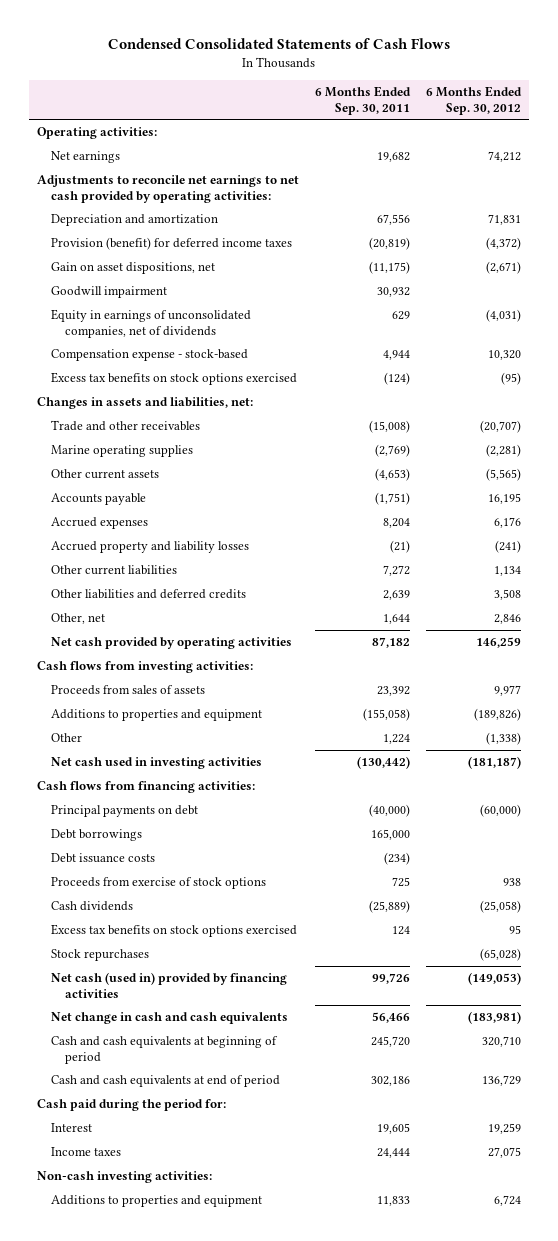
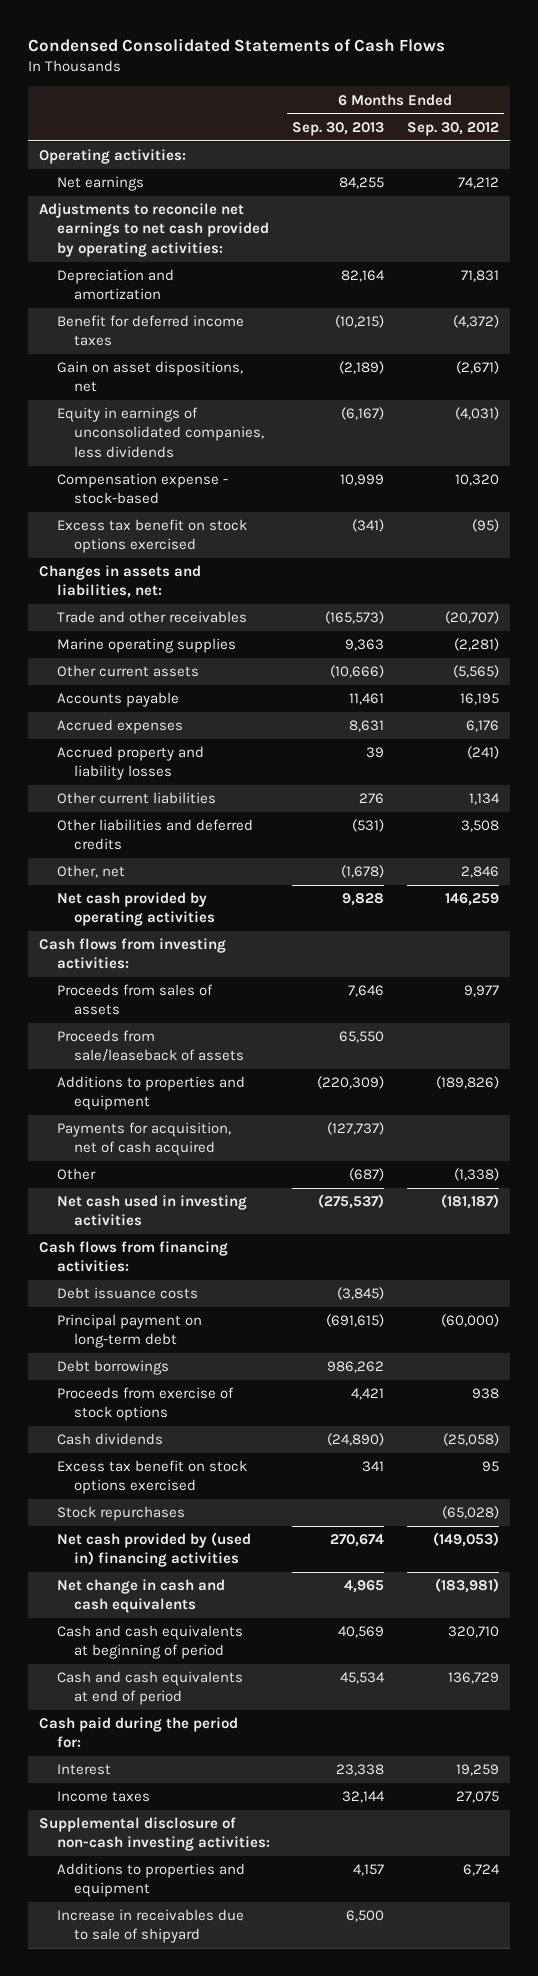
[314,86,411,115] 6 Months Ended Sep. 30, 2011 -> none
none -> [292,122,385,137] Sep. 30, 2013
[50,237,292,251] Provision (benefit) for deferred income taxes -> [56,315,244,347] Benefit for deferred income taxes
[50,286,167,299] Goodwill impairment -> none
[50,309,251,338] Equity in earnings of unconsolidated companies, net of dividends -> [56,407,265,458] Equity in earnings of unconsolidated companies, less dividends
[50,372,297,386] Excess tax benefits on stock options exercised -> [56,519,247,554] Excess tax benefit on stock options exercised
none -> [56,1030,245,1063] Proceeds from sale/leaseback of assets
none -> [56,1122,231,1157] Payments for acquisition, net of cash acquired
[50,805,198,818] Principal payments on debt -> none
none -> [56,1314,202,1349] Principal payment on long-term debt
[50,829,142,842] Debt borrowings -> [56,1360,169,1376] Debt borrowings
[50,924,297,938] Excess tax benefits on stock options exercised -> [56,1460,247,1495] Excess tax benefit on stock options exercised
[50,972,287,998] Net cash (used in) provided by financing activities -> [56,1532,251,1568] Net cash provided by (used in) financing activities
[36,1171,212,1184] Non-cash investing activities: -> [39,1817,270,1852] Supplemental disclosure of non-cash investing activities:
none -> [56,1909,244,1944] Increase in receivables due to sale of shipyard

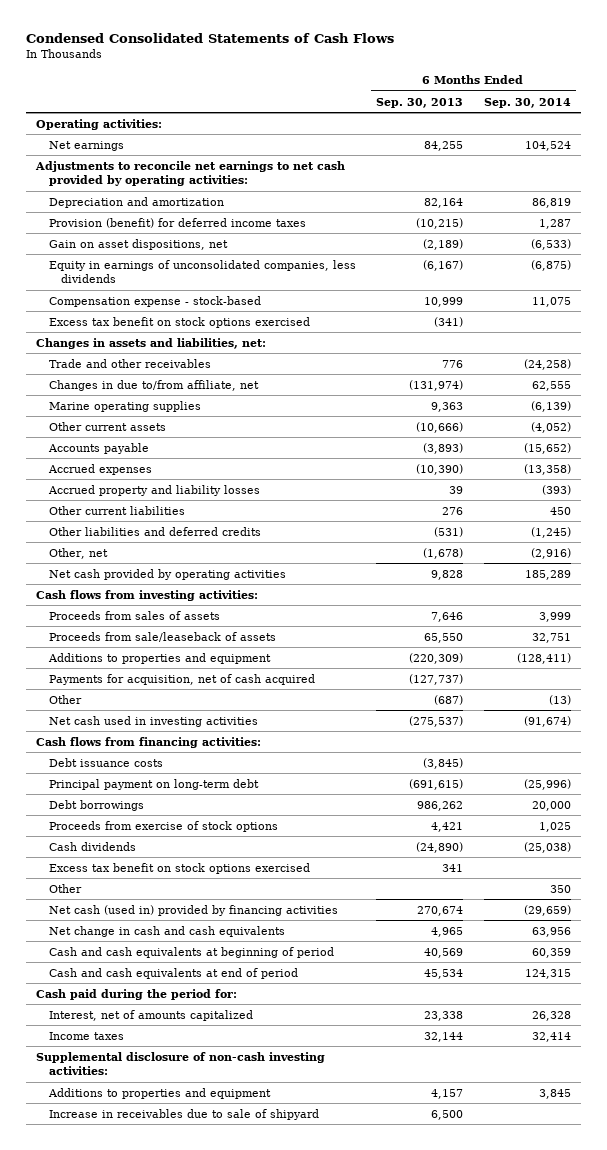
[406,122,499,137] Sep. 30, 2012 -> none
none -> [483,97,571,108] Sep. 30, 2014
[56,315,244,347] Benefit for deferred income taxes -> [48,217,306,228] Provision (benefit) for deferred income taxes
[325,611,385,625] (165,573) -> [442,359,464,368] 776
none -> [48,379,259,391] Changes in due to/from affiliate, net
[349,693,385,706] 11,461 -> [423,442,464,454] (3,893)
[349,720,385,733] 8,631 -> [416,463,464,475] (10,390)
[56,1506,185,1522] Stock repurchases -> none
none -> [48,883,82,893] Other
[56,1532,251,1568] Net cash provided by (used in) financing activities -> [48,904,338,916] Net cash (used in) provided by financing activities
[56,1764,111,1776] Interest -> [48,1009,253,1021] Interest, net of amounts capitalized

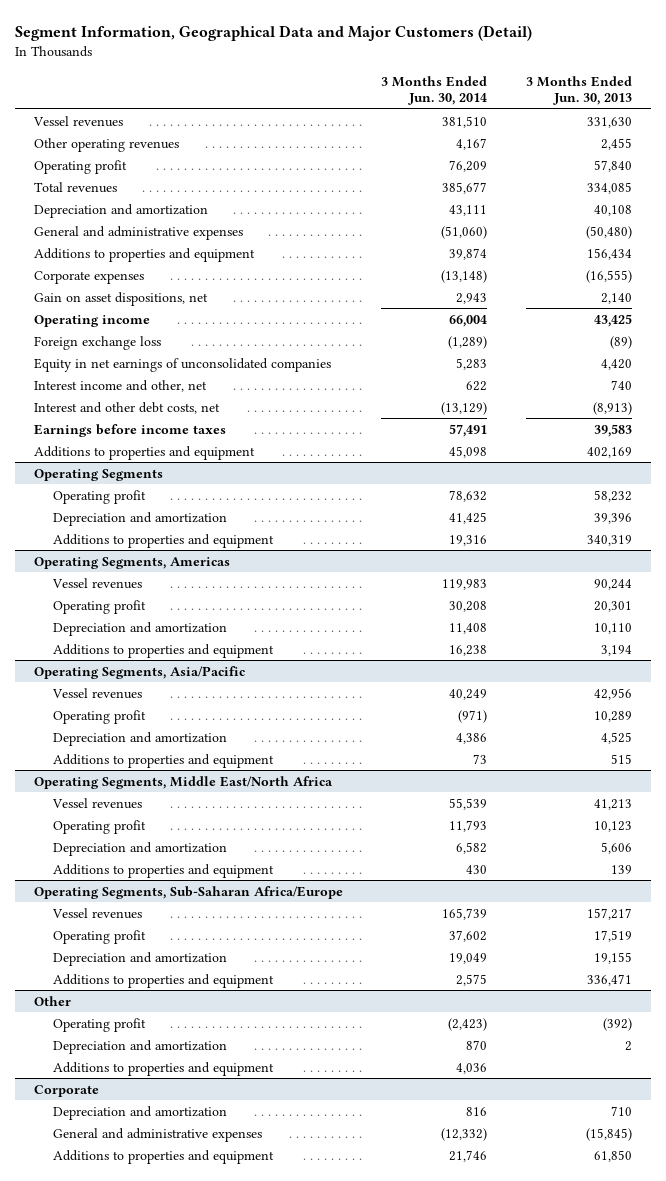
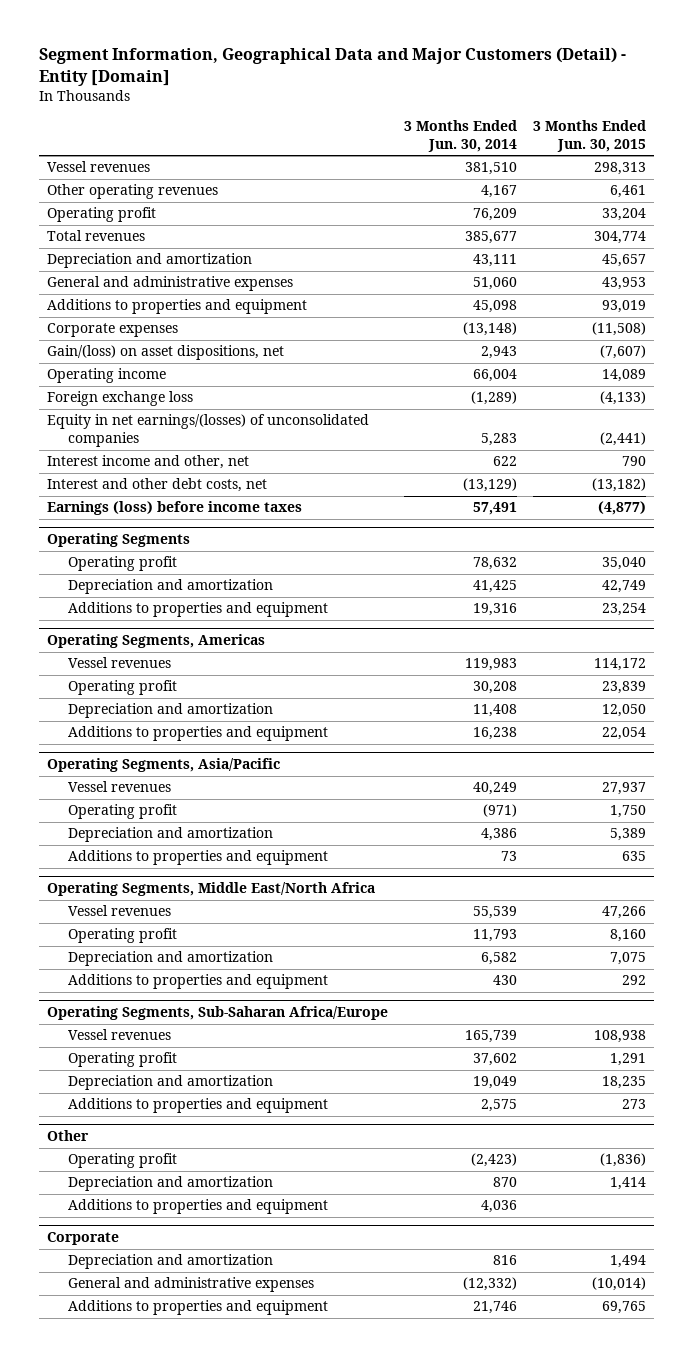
[14,24,532,41] Segment Information, Geographical Data and Major Customers (Detail) -> [38,47,626,86] Segment Information, Geographical Data and Major Customers (Detail) - Entity [Domain]
[525,75,632,106] 3 Months Ended Jun. 30, 2013 -> none
none -> [533,120,647,152] 3 Months Ended Jun. 30, 2015
[34,247,256,262] Additions to properties and equipment -> none
[441,225,488,239] (51,060) -> [472,277,517,291] 51,060
[34,445,256,460] Additions to properties and equipment -> [46,299,307,315] Additions to properties and equipment
[34,291,209,306] Gain on asset dispositions, net -> [46,345,284,361] Gain/(loss) on asset dispositions, net
[34,357,332,372] Equity in net earnings of unconsolidated companies -> [46,414,369,448] Equity in net earnings/(losses) of unconsolidated companies
[34,423,227,437] Earnings before income taxes -> [46,501,302,516] Earnings (loss) before income taxes

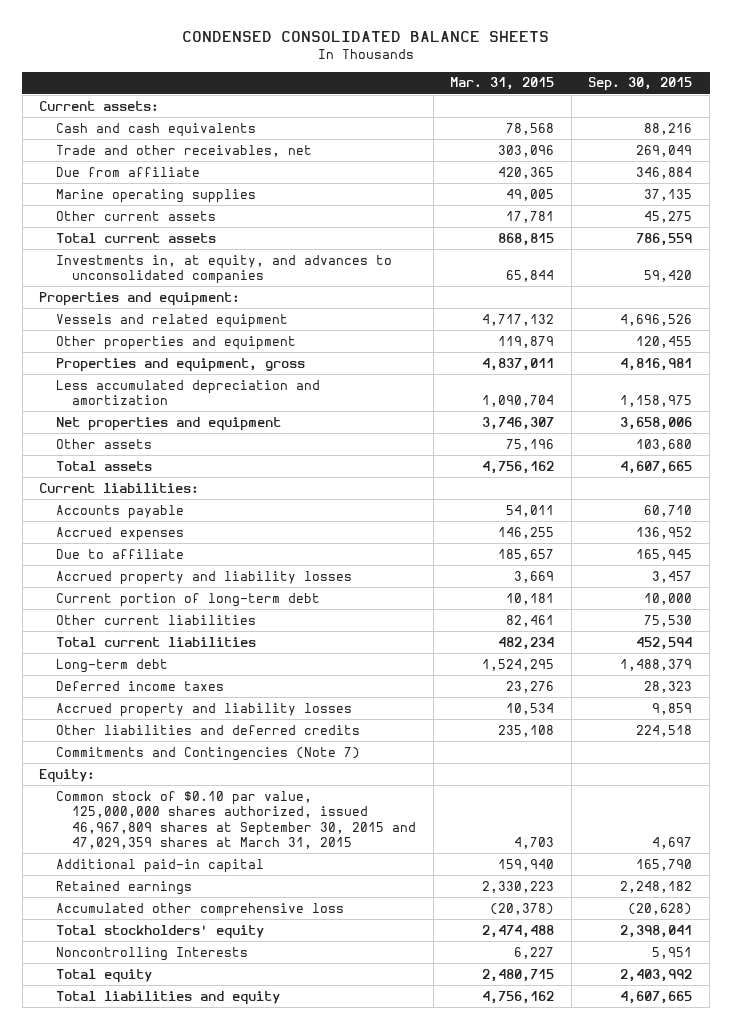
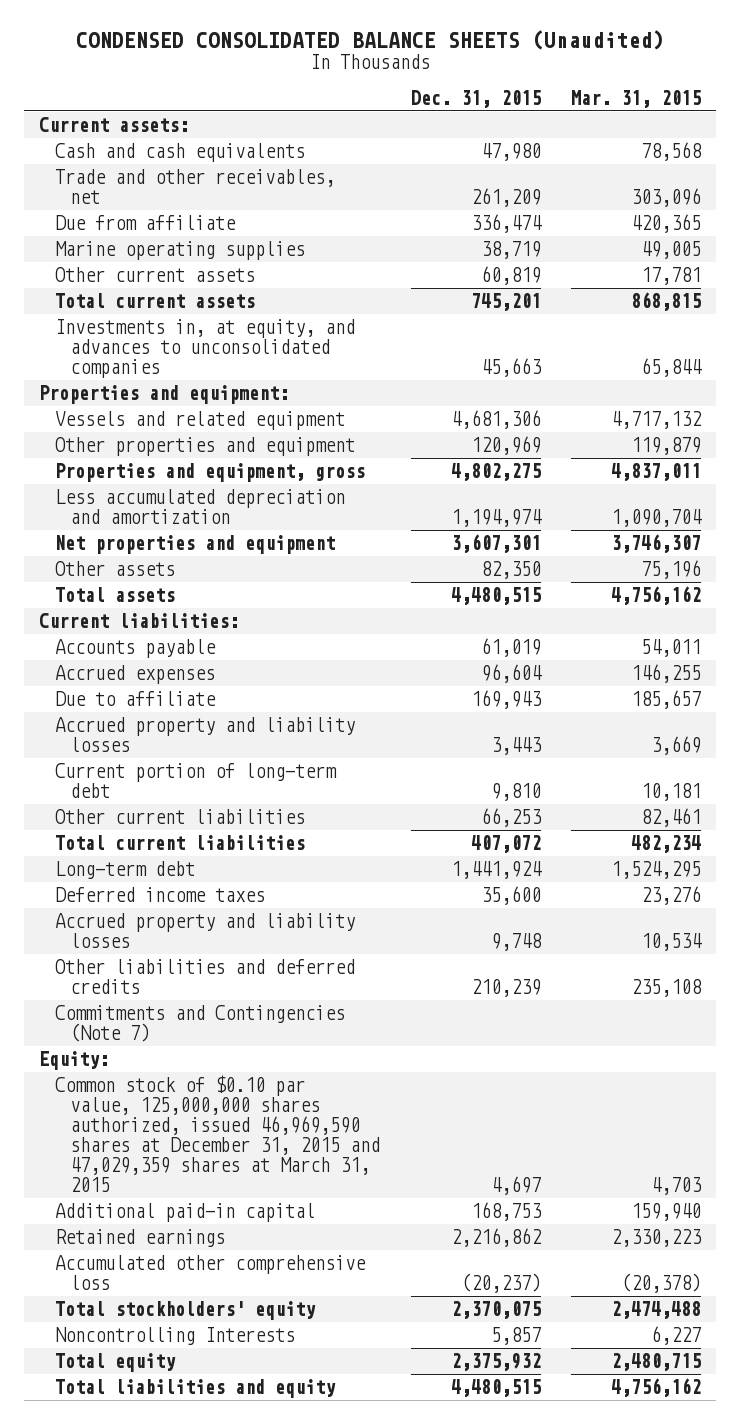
[181,30,549,42] CONDENSED CONSOLIDATED BALANCE SHEETS -> [76,30,665,51] CONDENSED CONSOLIDATED BALANCE SHEETS (Unaudited)
[588,77,693,92] Sep. 30, 2015 -> none
none -> [410,89,541,108] Dec. 31, 2015
[55,790,416,850] Common stock of $0.10 par value, 125,000,000 shares authorized, issued 46,967,809 shares at September 30, 2015 and 47,029,359 shares at March 31, 2015 -> [54,1075,381,1193] Common stock of $0.10 par value, 125,000,000 shares authorized, issued 46,969,590 shares at December 31, 2015 and 47,029,359 shares at March 31, 2015

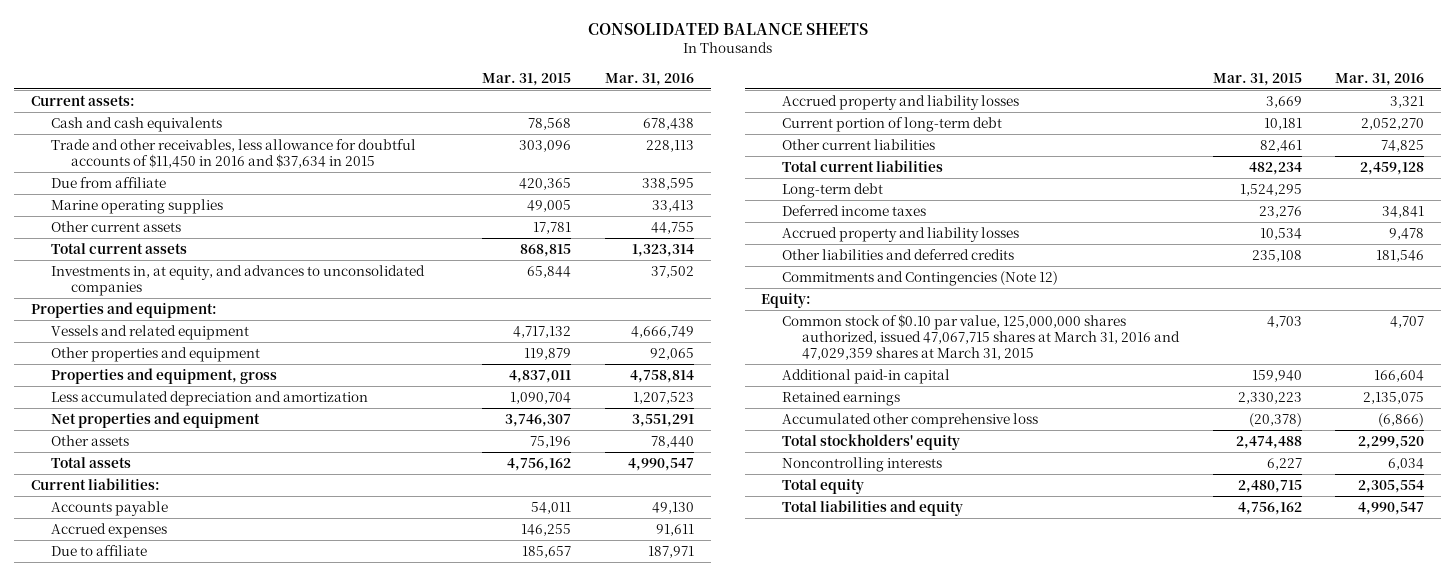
[76,30,665,51] CONDENSED CONSOLIDATED BALANCE SHEETS (Unaudited) -> [587,23,868,36] CONSOLIDATED BALANCE SHEETS
[410,89,541,108] Dec. 31, 2015 -> none
none -> [604,72,694,86] Mar. 31, 2016
[54,169,335,205] Trade and other receivables, net -> [51,138,417,168] Trade and other receivables, less allowance for doubtful accounts of $11,450 in 2016 and $37,634 in 2015
[54,1005,345,1043] Commitments and Contingencies (Note 7) -> [781,270,1058,286] Commitments and Contingencies (Note 12)
[54,1075,381,1193] Common stock of $0.10 par value, 125,000,000 shares authorized, issued 46,969,590 shares at December 31, 2015 and 47,029,359 shares at March 31, 2015 -> [781,313,1180,360] Common stock of $0.10 par value, 125,000,000 shares authorized, issued 47,067,715 shares at March 31, 2016 and 47,029,359 shares at March 31, 2015
[54,1327,295,1346] Noncontrolling Interests -> [781,456,942,472] Noncontrolling interests

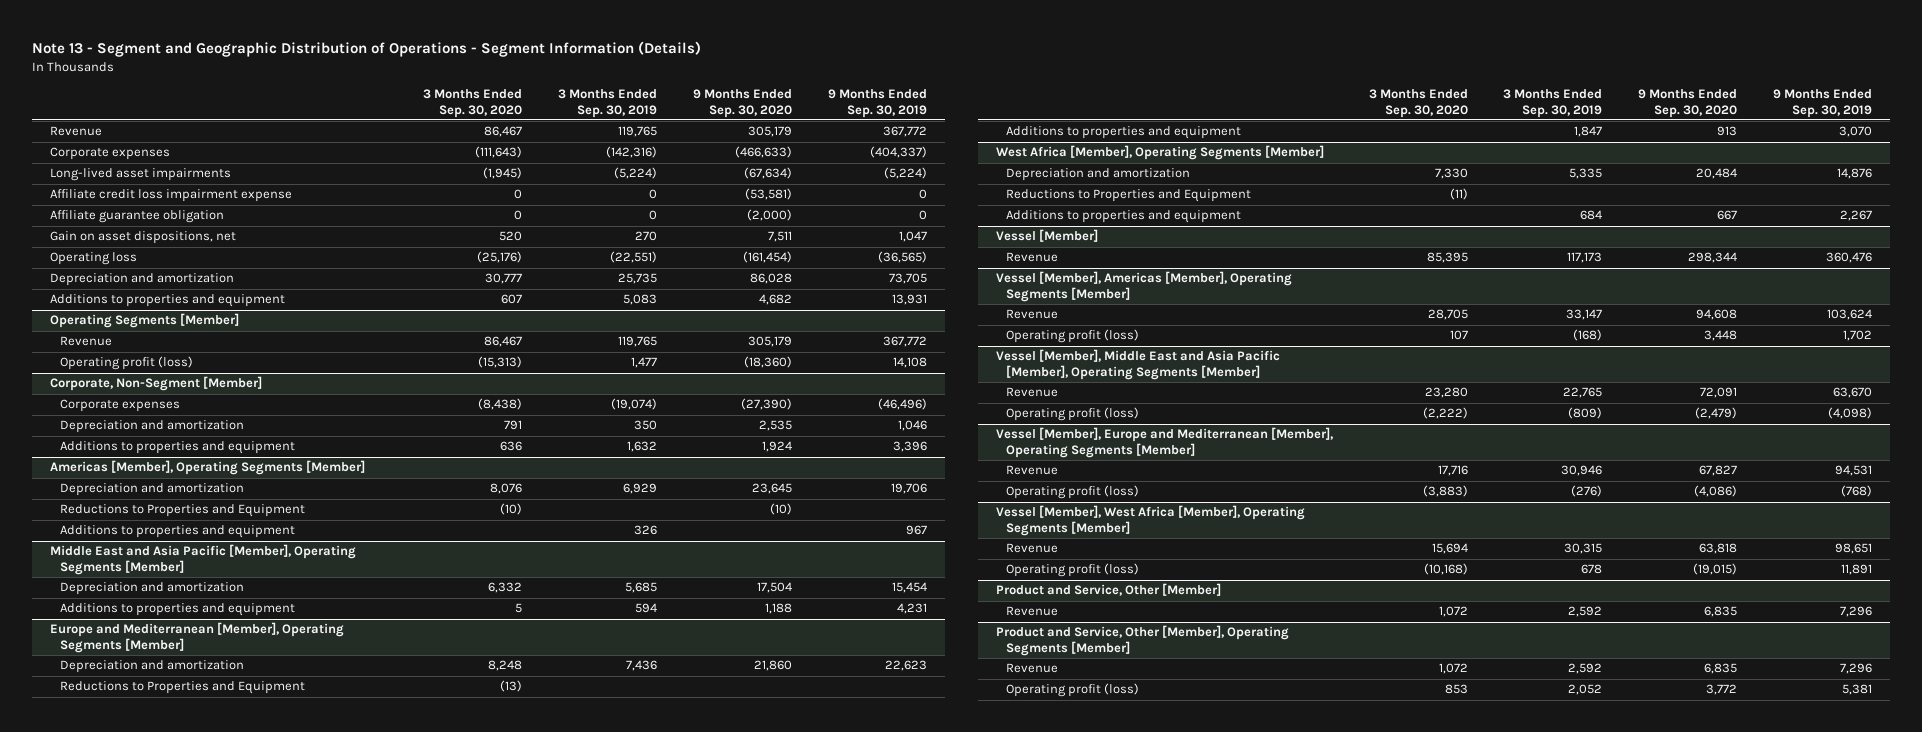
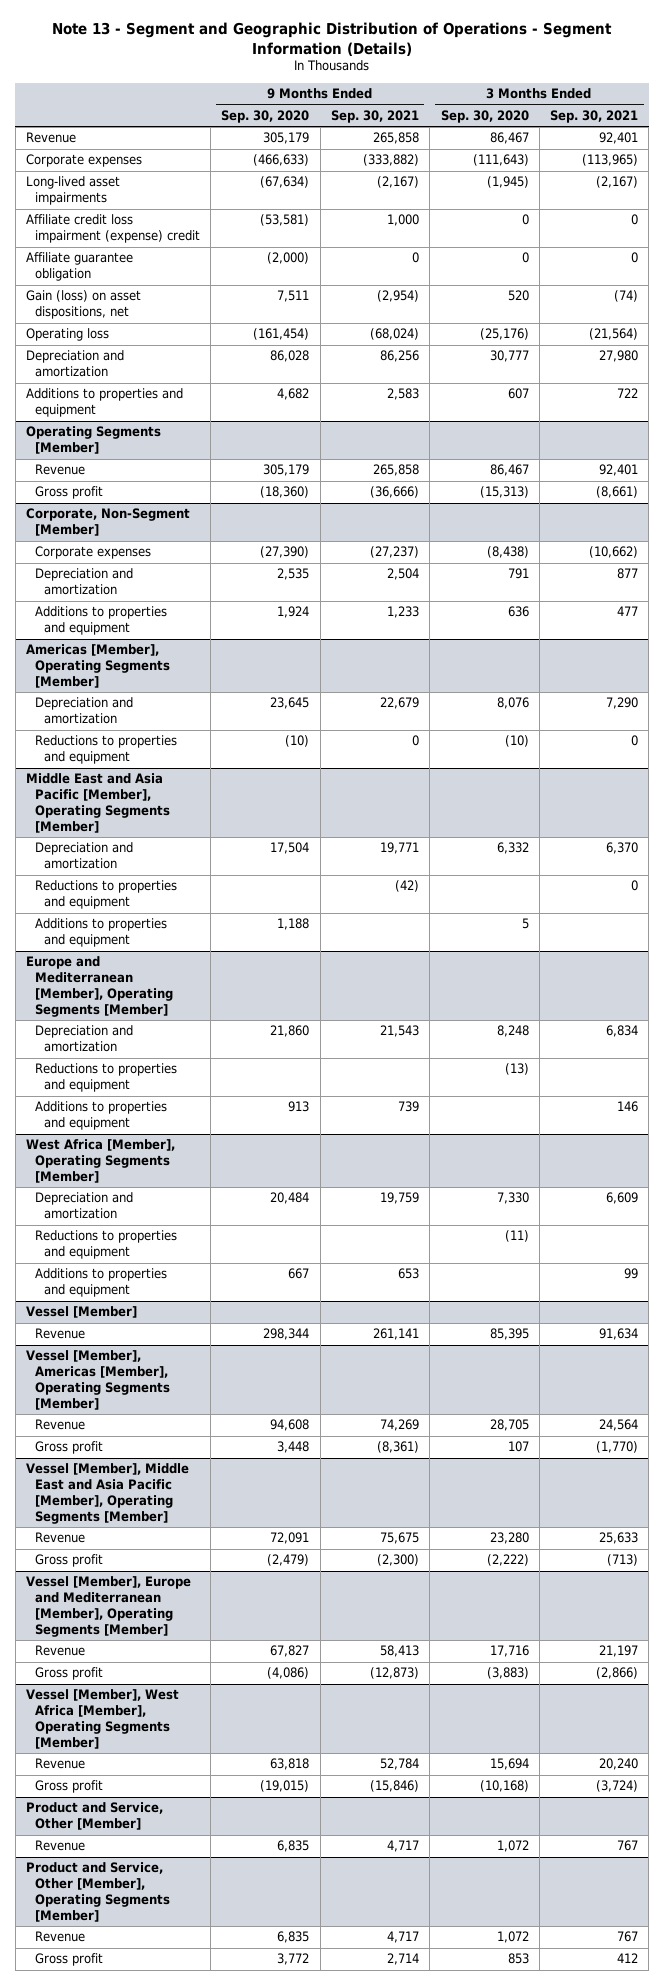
[557,89,657,118] 3 Months Ended Sep. 30, 2019 -> none
[827,89,927,118] 9 Months Ended Sep. 30, 2019 -> none
none -> [330,109,419,123] Sep. 30, 2021
none -> [550,109,639,123] Sep. 30, 2021
[50,189,293,203] Affiliate credit loss impairment expense -> [25,214,200,244] Affiliate credit loss impairment (expense) credit
[50,231,237,245] Gain on asset dispositions, net -> [25,290,141,320] Gain (loss) on asset dispositions, net
[60,356,194,371] Operating profit (loss) -> [34,486,103,500] Gross profit
[60,525,296,539] Additions to properties and equipment -> none
[60,504,306,518] Reductions to Properties and Equipment -> [34,735,177,765] Reductions to properties and equipment
none -> [34,880,177,910] Reductions to properties and equipment
[60,681,306,695] Reductions to Properties and Equipment -> [34,1063,177,1093] Reductions to properties and equipment
[1005,189,1251,203] Reductions to Properties and Equipment -> [34,1230,177,1260] Reductions to properties and equipment
[1005,329,1139,344] Operating profit (loss) -> [34,1441,103,1455] Gross profit
[1005,407,1139,422] Operating profit (loss) -> [34,1554,103,1568] Gross profit
[1005,485,1139,500] Operating profit (loss) -> [34,1667,103,1681] Gross profit
[1005,563,1139,578] Operating profit (loss) -> [34,1780,103,1794] Gross profit
[1005,683,1139,698] Operating profit (loss) -> [34,1953,103,1967] Gross profit

